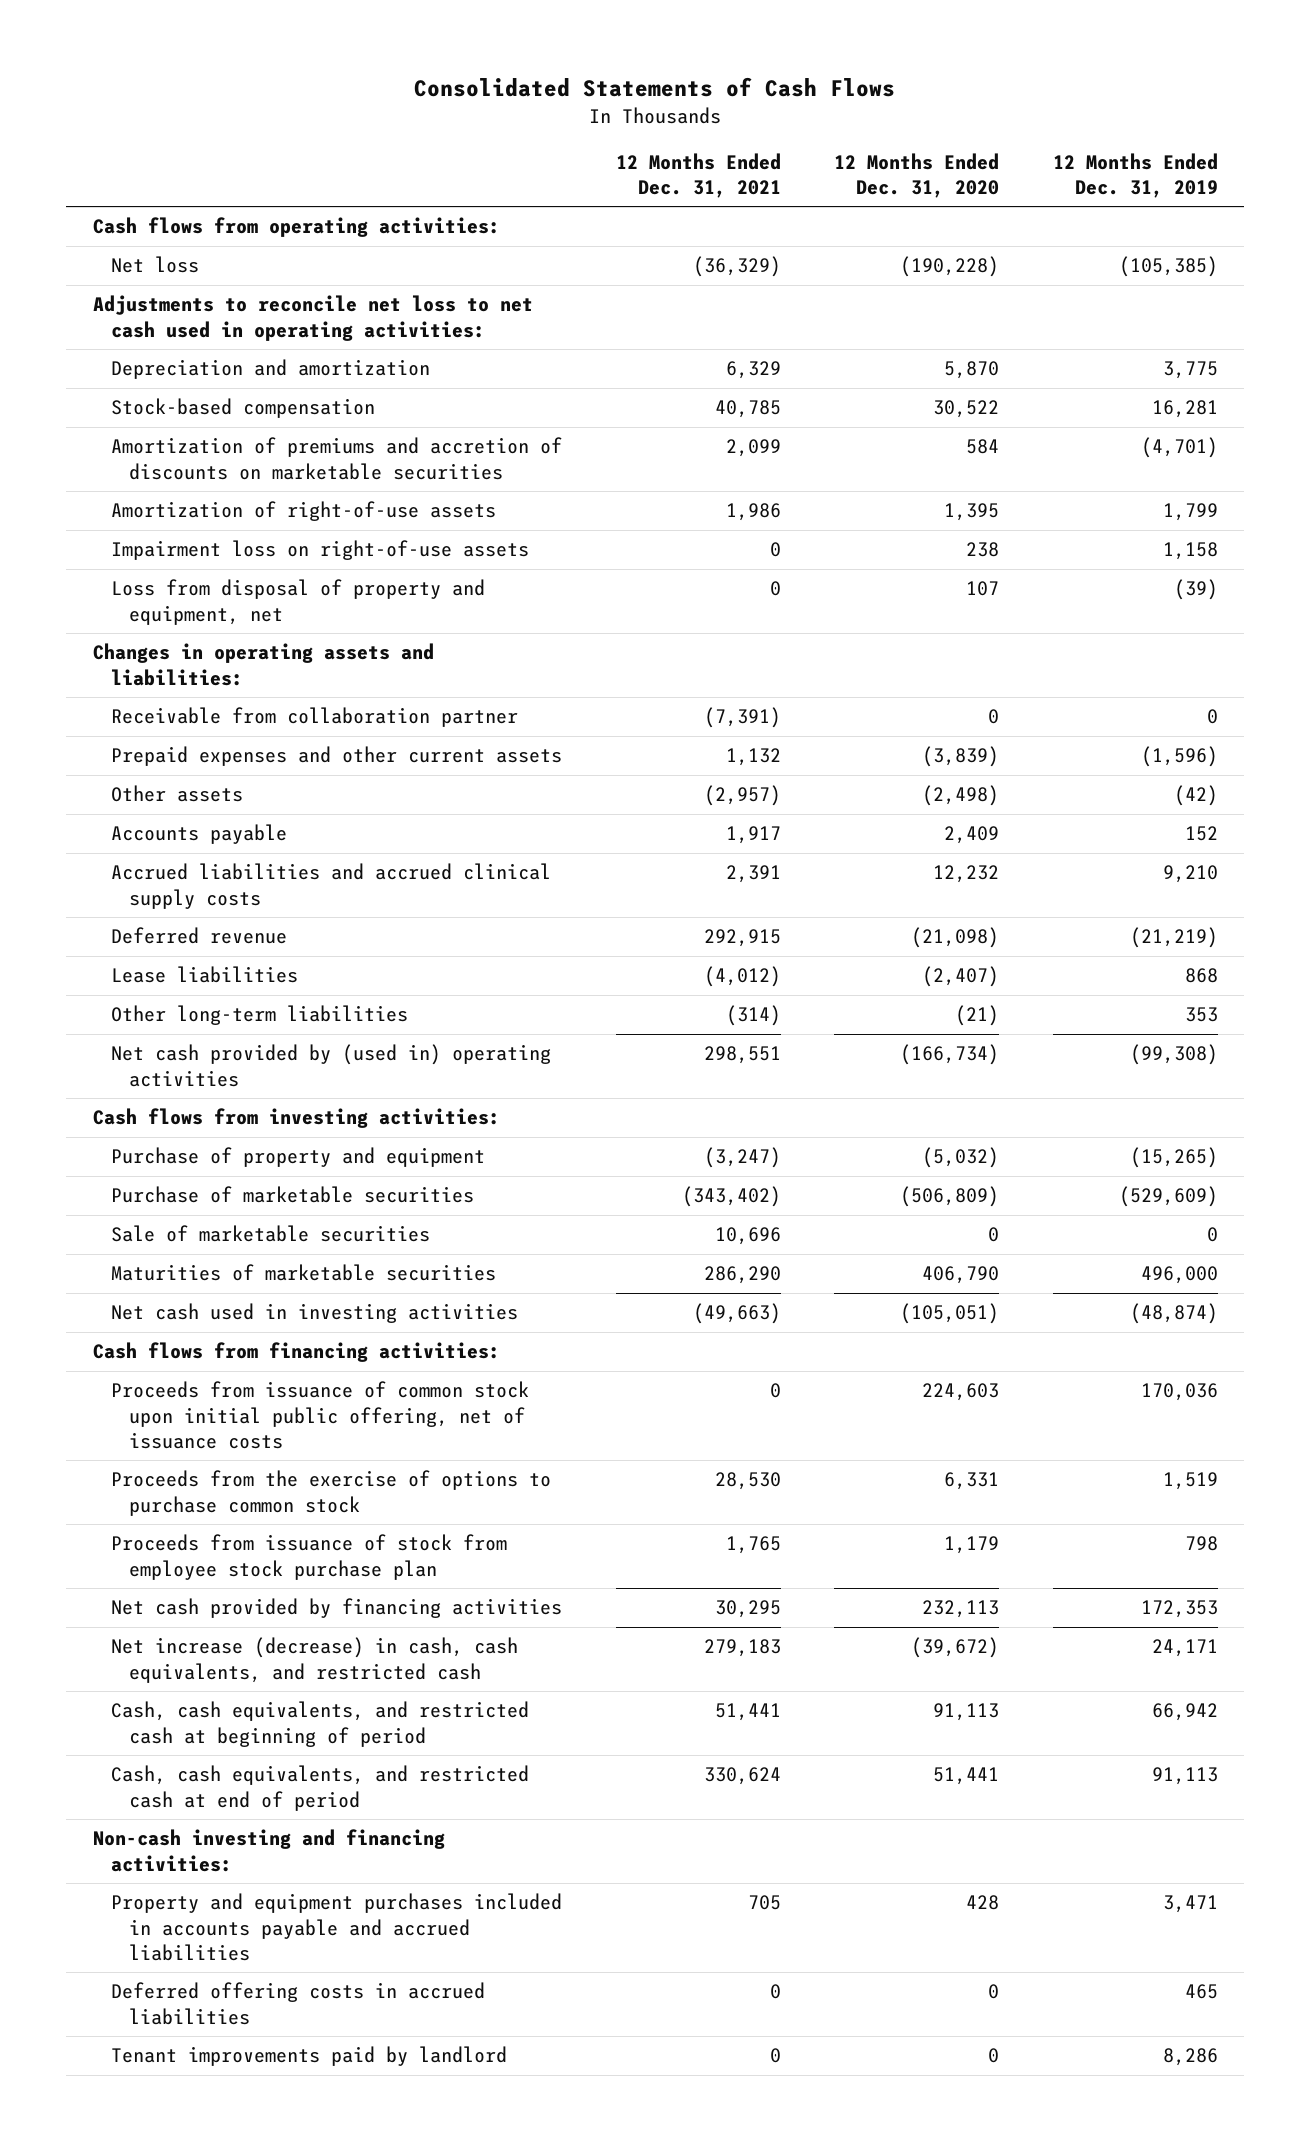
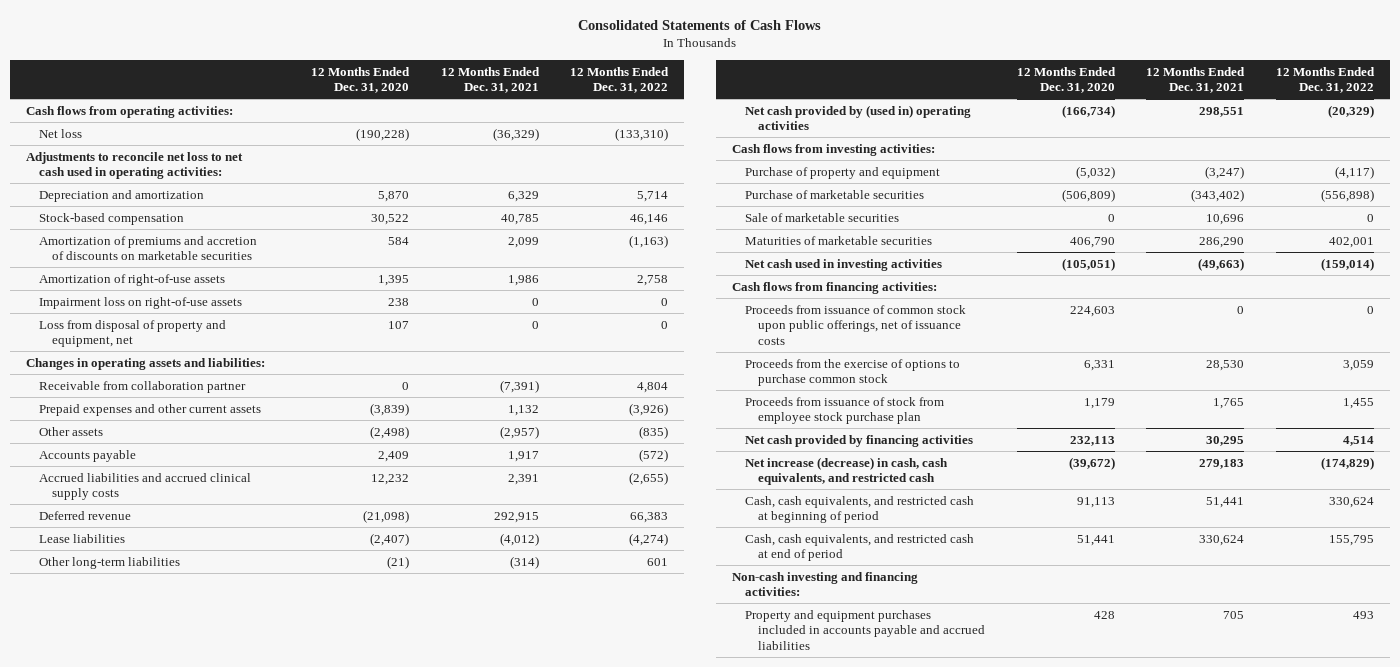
[1052,152,1218,199] 12 Months Ended Dec. 31, 2019 -> none
none -> [570,66,670,94] 12 Months Ended Dec. 31, 2022
[111,1381,530,1449] Proceeds from issuance of common stock upon initial public offering, net of issuance costs -> [744,304,966,345] Proceeds from issuance of common stock upon public offerings, net of issuance costs
[111,1982,486,2025] Deferred offering costs in accrued liabilities -> none
[111,2046,508,2067] Tenant improvements paid by landlord -> none

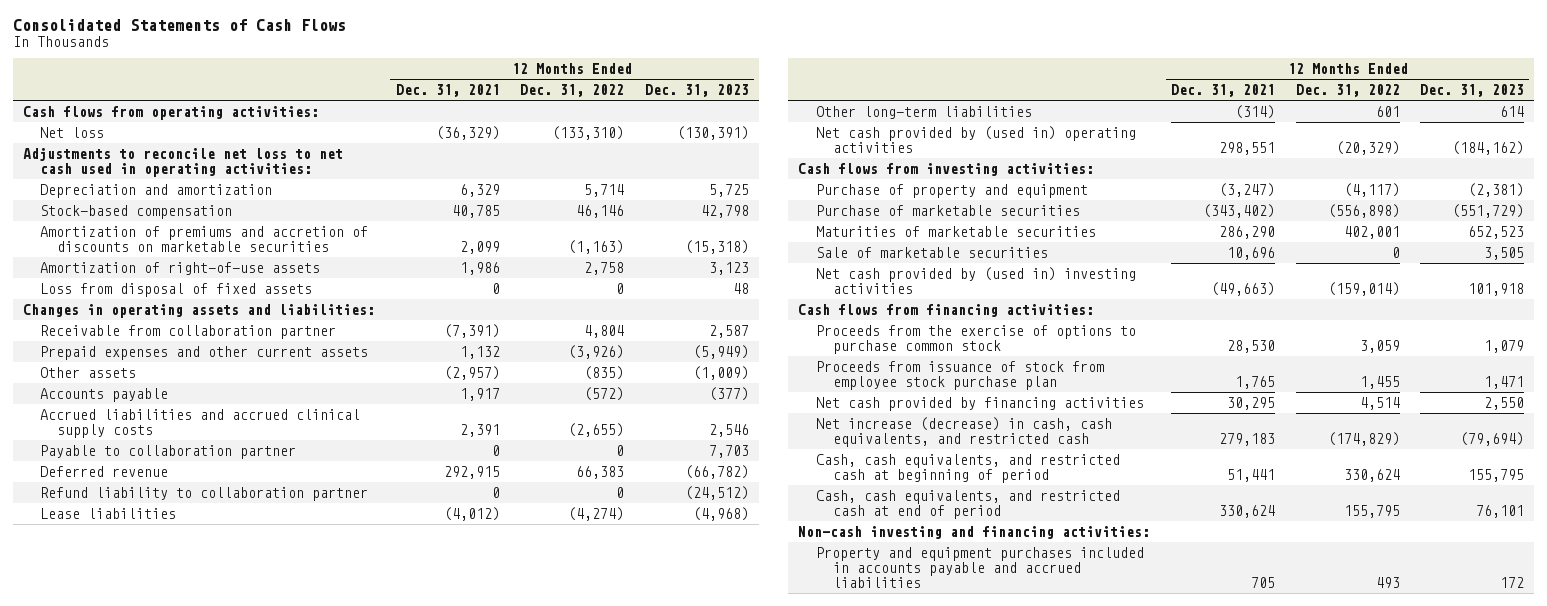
[310,66,410,94] 12 Months Ended Dec. 31, 2020 -> none
none -> [644,84,749,98] Dec. 31, 2023
[39,296,243,309] Impairment loss on right-of-use assets -> none
[39,319,227,348] Loss from disposal of property and equipment, net -> none
none -> [40,282,313,297] Loss from disposal of fixed assets
none -> [40,444,297,459] Payable to collaboration partner
none -> [40,486,369,501] Refund liability to collaboration partner
[744,212,899,222] Sale of marketable securities -> [815,246,1048,258] Sale of marketable securities
[744,258,942,271] Net cash used in investing activities -> [815,266,1136,295] Net cash provided by (used in) investing activities
[744,304,966,345] Proceeds from issuance of common stock upon public offerings, net of issuance costs -> none

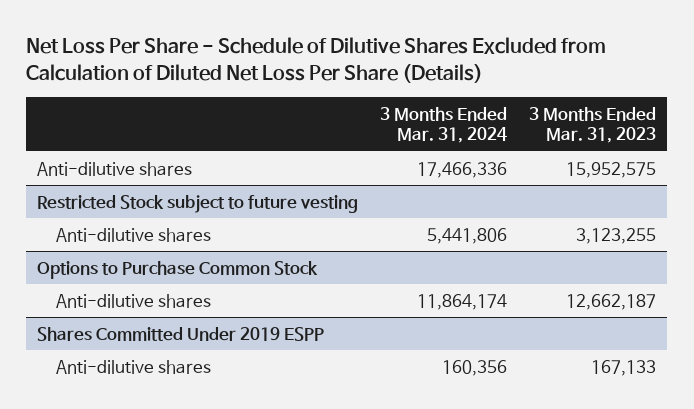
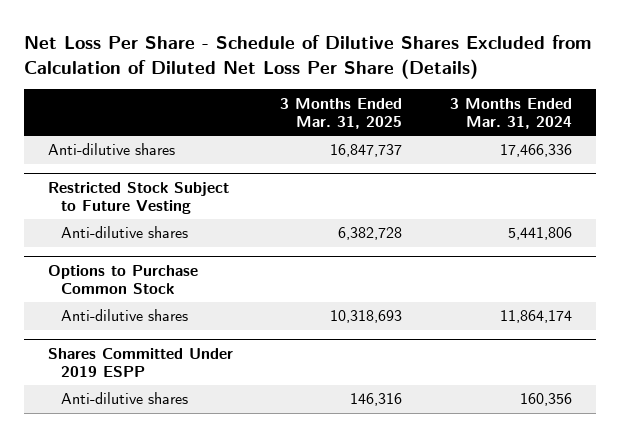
[529,106,657,144] 3 Months Ended Mar. 31, 2023 -> none
none -> [280,97,403,130] 3 Months Ended Mar. 31, 2025
[37,194,359,213] Restricted Stock subject to future vesting -> [47,181,229,214] Restricted Stock Subject to Future Vesting

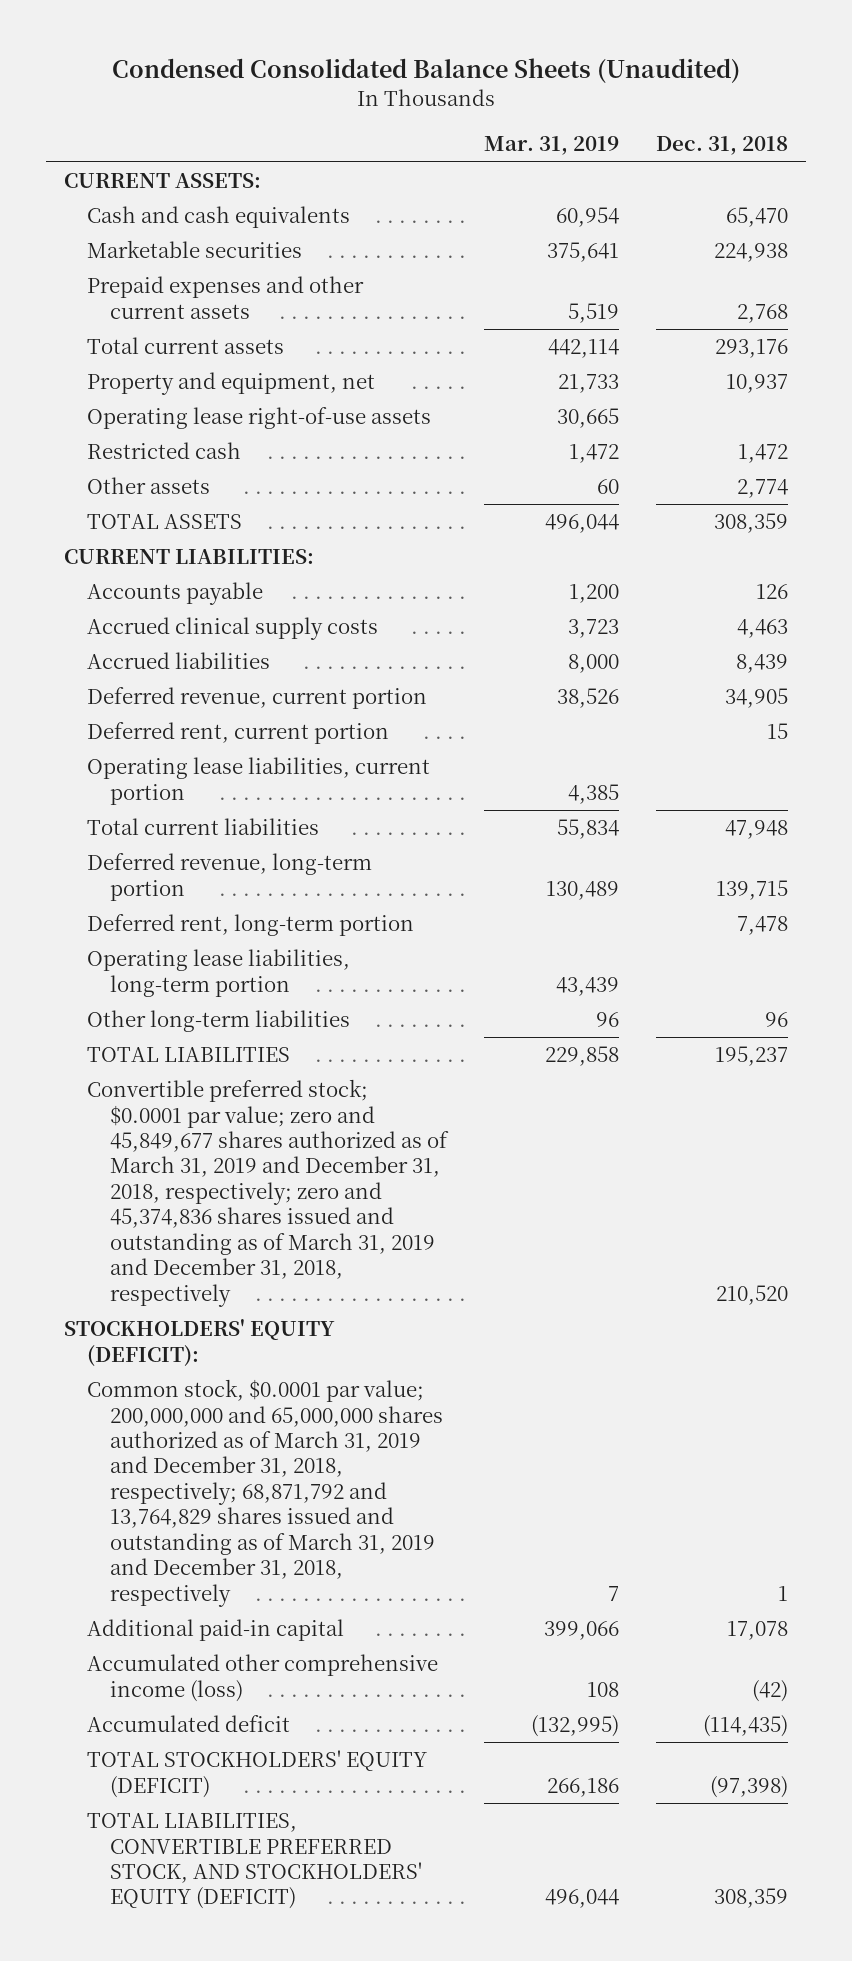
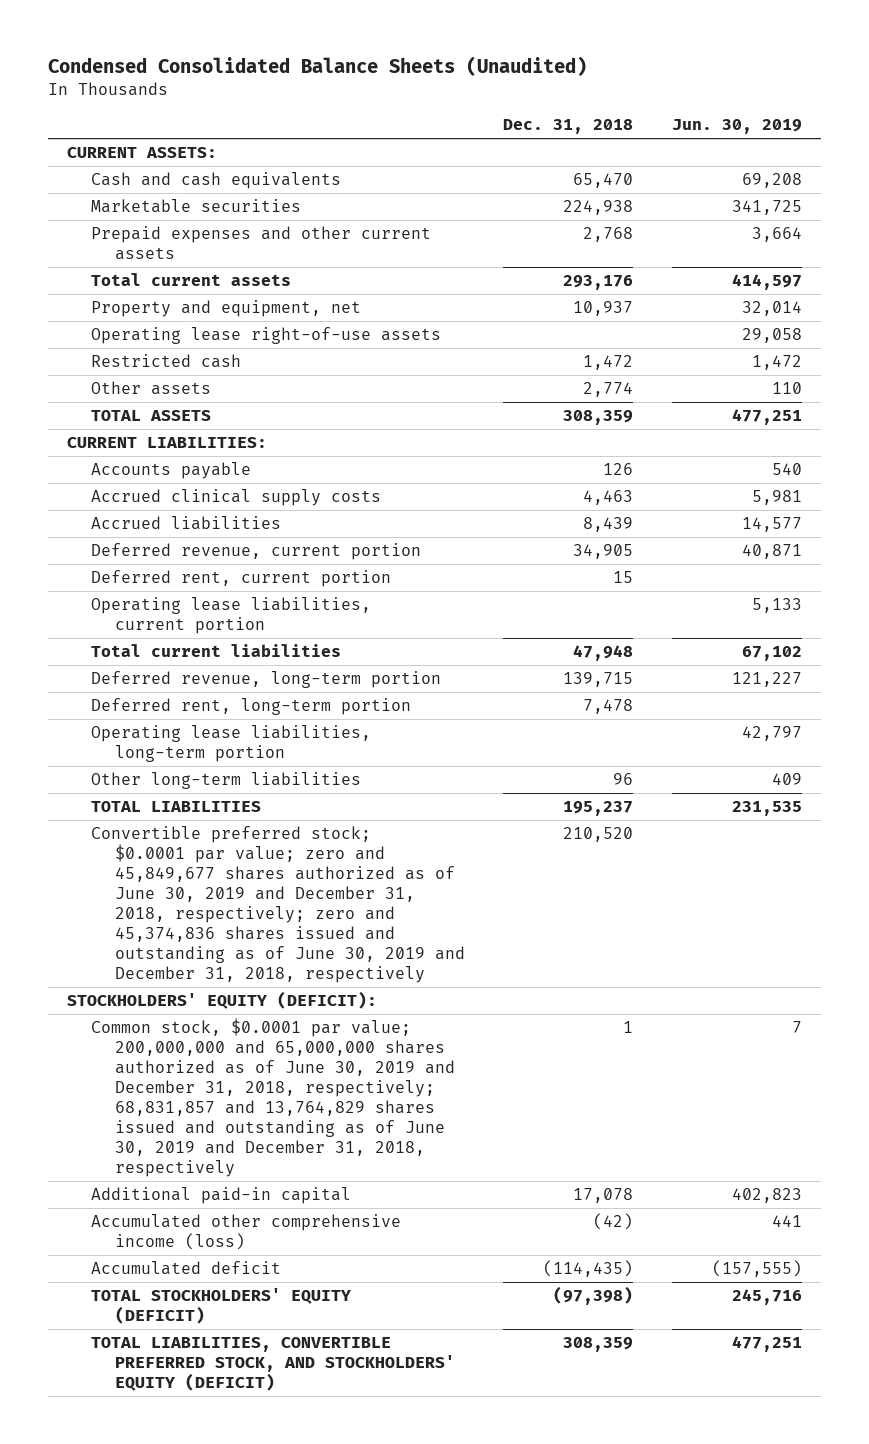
[483,136,619,156] Mar. 31, 2019 -> none
none -> [671,119,802,135] Jun. 30, 2019
[87,1079,450,1307] Convertible preferred stock; $0.0001 par value; zero and 45,849,677 shares authorized as of March 31, 2019 and December 31, 2018, respectively; zero and 45,374,836 shares issued and outstanding as of March 31, 2019 and December 31, 2018, respectively -> [90,826,465,984] Convertible preferred stock; $0.0001 par value; zero and 45,849,677 shares authorized as of June 30, 2019 and December 31, 2018, respectively; zero and 45,374,836 shares issued and outstanding as of June 30, 2019 and December 31, 2018, respectively
[87,1379,444,1607] Common stock, $0.0001 par value; 200,000,000 and 65,000,000 shares authorized as of March 31, 2019 and December 31, 2018, respectively; 68,871,792 and 13,764,829 shares issued and outstanding as of March 31, 2019 and December 31, 2018, respectively -> [90,1018,455,1178] Common stock, $0.0001 par value; 200,000,000 and 65,000,000 shares authorized as of June 30, 2019 and December 31, 2018, respectively; 68,831,857 and 13,764,829 shares issued and outstanding as of June 30, 2019 and December 31, 2018, respectively

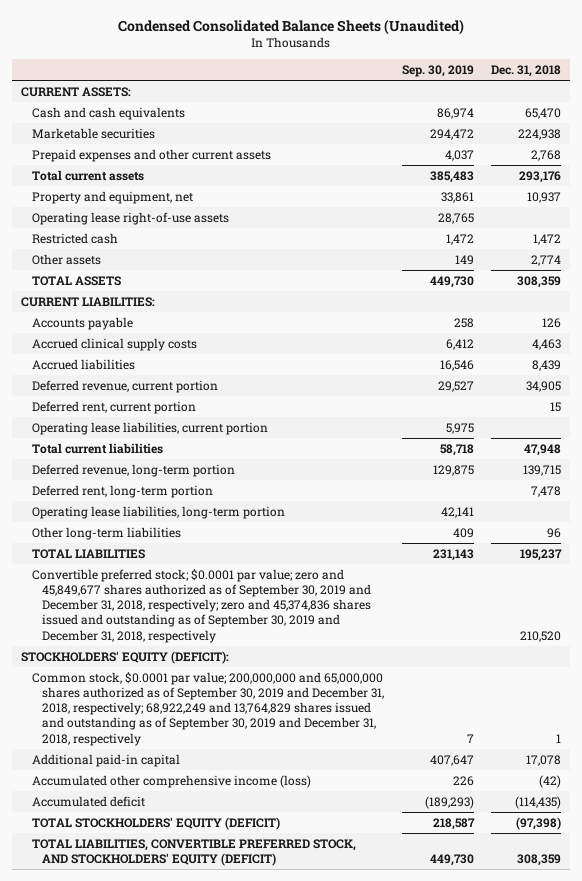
[671,119,802,135] Jun. 30, 2019 -> none
none -> [401,65,474,78] Sep. 30, 2019
[90,826,465,984] Convertible preferred stock; $0.0001 par value; zero and 45,849,677 shares authorized as of June 30, 2019 and December 31, 2018, respectively; zero and 45,374,836 shares issued and outstanding as of June 30, 2019 and December 31, 2018, respectively -> [31,568,372,643] Convertible preferred stock; $0.0001 par value; zero and 45,849,677 shares authorized as of September 30, 2019 and December 31, 2018, respectively; zero and 45,374,836 shares issued and outstanding as of September 30, 2019 and December 31, 2018, respectively
[90,1018,455,1178] Common stock, $0.0001 par value; 200,000,000 and 65,000,000 shares authorized as of June 30, 2019 and December 31, 2018, respectively; 68,831,857 and 13,764,829 shares issued and outstanding as of June 30, 2019 and December 31, 2018, respectively -> [31,671,385,746] Common stock, $0.0001 par value; 200,000,000 and 65,000,000 shares authorized as of September 30, 2019 and December 31, 2018, respectively; 68,922,249 and 13,764,829 shares issued and outstanding as of September 30, 2019 and December 31, 2018, respectively

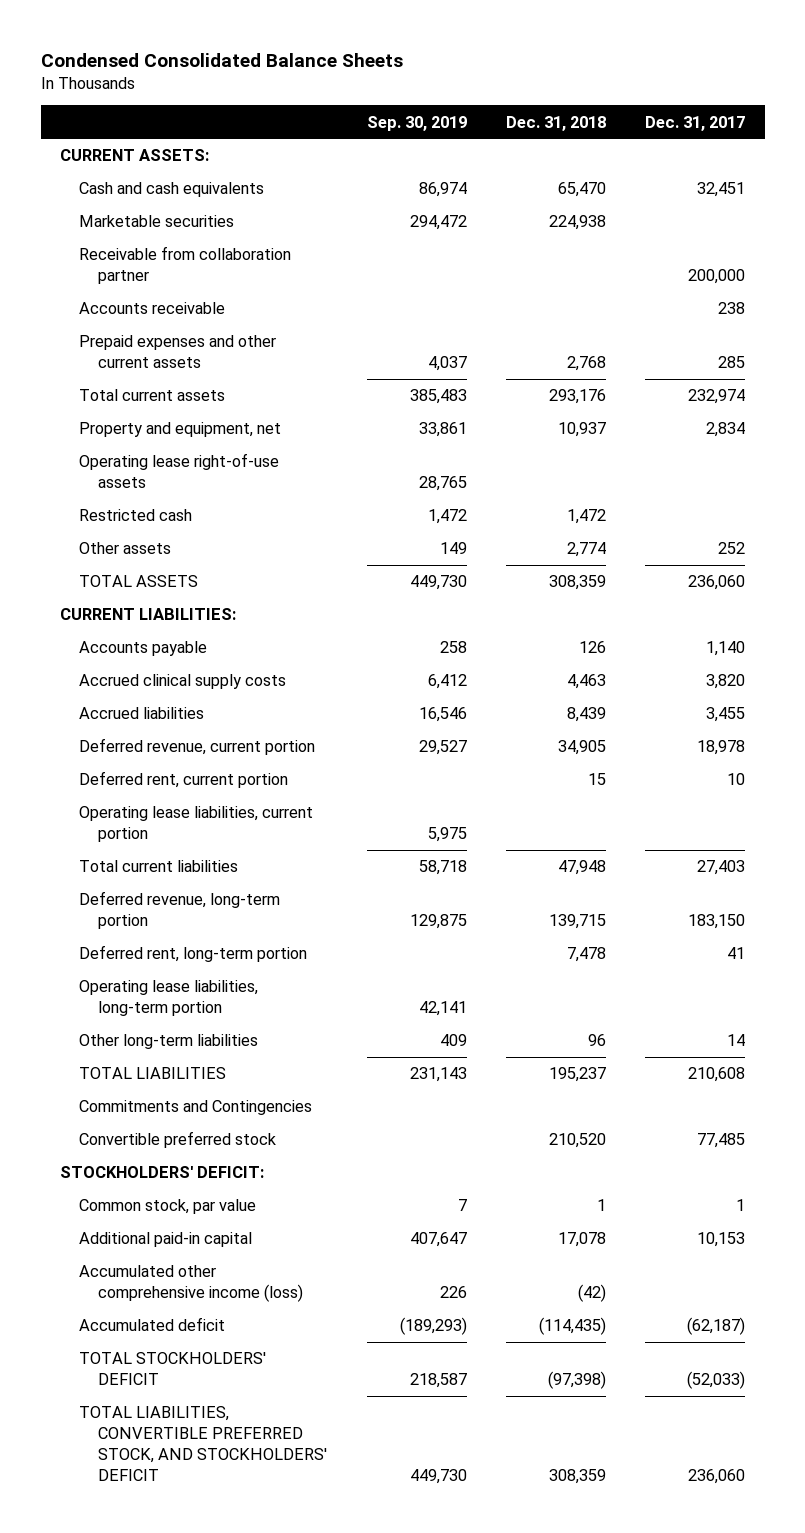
[118,18,465,35] Condensed Consolidated Balance Sheets (Unaudited) -> [40,52,403,67] Condensed Consolidated Balance Sheets
none -> [644,115,745,131] Dec. 31, 2017
none -> [79,246,292,285] Receivable from collaboration partner
none -> [79,302,226,315] Accounts receivable
none -> [79,1100,313,1116] Commitments and Contingencies
[31,568,372,643] Convertible preferred stock; $0.0001 par value; zero and 45,849,677 shares authorized as of September 30, 2019 and December 31, 2018, respectively; zero and 45,374,836 shares issued and outstanding as of September 30, 2019 and December 31, 2018, respectively -> [79,1131,277,1149] Convertible preferred stock
[20,650,229,664] STOCKHOLDERS' EQUITY (DEFICIT): -> [60,1166,265,1179] STOCKHOLDERS' DEFICIT:
[31,671,385,746] Common stock, $0.0001 par value; 200,000,000 and 65,000,000 shares authorized as of September 30, 2019 and December 31, 2018, respectively; 68,922,249 and 13,764,829 shares issued and outstanding as of September 30, 2019 and December 31, 2018, respectively -> [79,1199,257,1215] Common stock, par value
[31,816,280,830] TOTAL STOCKHOLDERS' EQUITY (DEFICIT) -> [79,1352,267,1386] TOTAL STOCKHOLDERS' DEFICIT
[31,838,356,867] TOTAL LIABILITIES, CONVERTIBLE PREFERRED STOCK, AND STOCKHOLDERS' EQUITY (DEFICIT) -> [79,1406,328,1482] TOTAL LIABILITIES, CONVERTIBLE PREFERRED STOCK, AND STOCKHOLDERS' DEFICIT

